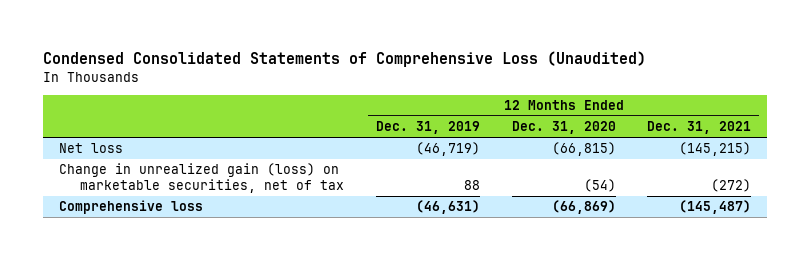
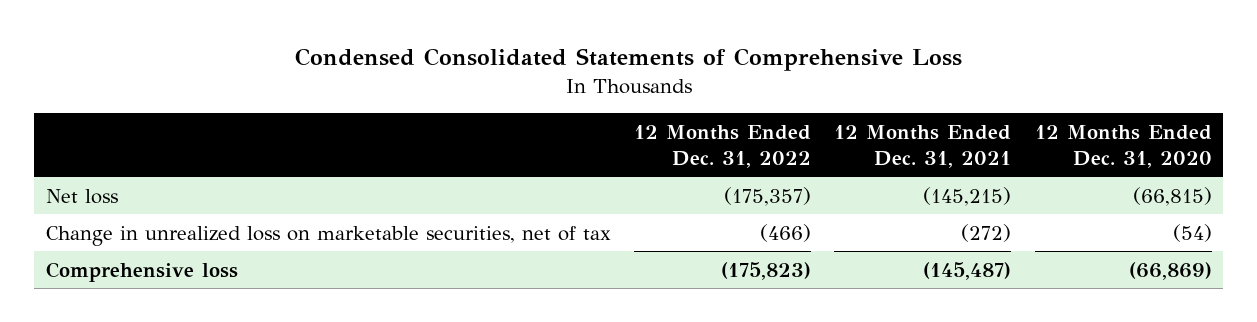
[43,50,647,67] Condensed Consolidated Statements of Comprehensive Loss (Unaudited) -> [294,48,962,72] Condensed Consolidated Statements of Comprehensive Loss
[375,121,480,135] Dec. 31, 2019 -> none
none -> [633,124,811,168] 12 Months Ended Dec. 31, 2022
[59,163,345,194] Change in unrealized gain (loss) on marketable securities, net of tax -> [45,225,611,246] Change in unrealized loss on marketable securities, net of tax

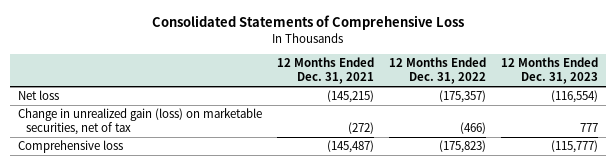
[294,48,962,72] Condensed Consolidated Statements of Comprehensive Loss -> [151,15,464,31] Consolidated Statements of Comprehensive Loss
[1034,124,1212,168] 12 Months Ended Dec. 31, 2020 -> none
none -> [501,57,599,85] 12 Months Ended Dec. 31, 2023
[45,225,611,246] Change in unrealized loss on marketable securities, net of tax -> [17,108,262,136] Change in unrealized gain (loss) on marketable securities, net of tax

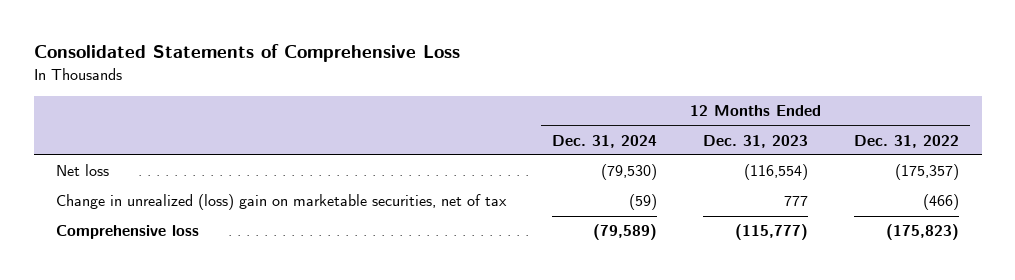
[276,57,374,85] 12 Months Ended Dec. 31, 2021 -> none
none -> [552,134,658,148] Dec. 31, 2024
[17,108,262,136] Change in unrealized gain (loss) on marketable securities, net of tax -> [56,194,508,211] Change in unrealized (loss) gain on marketable securities, net of tax

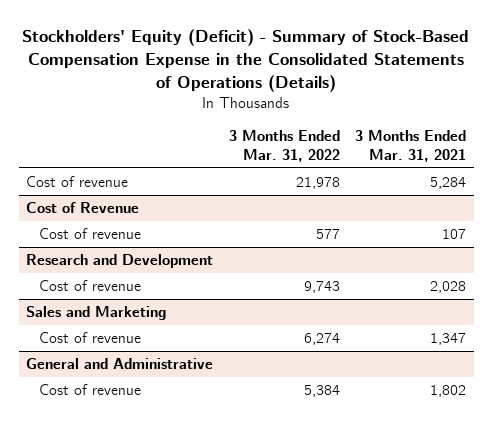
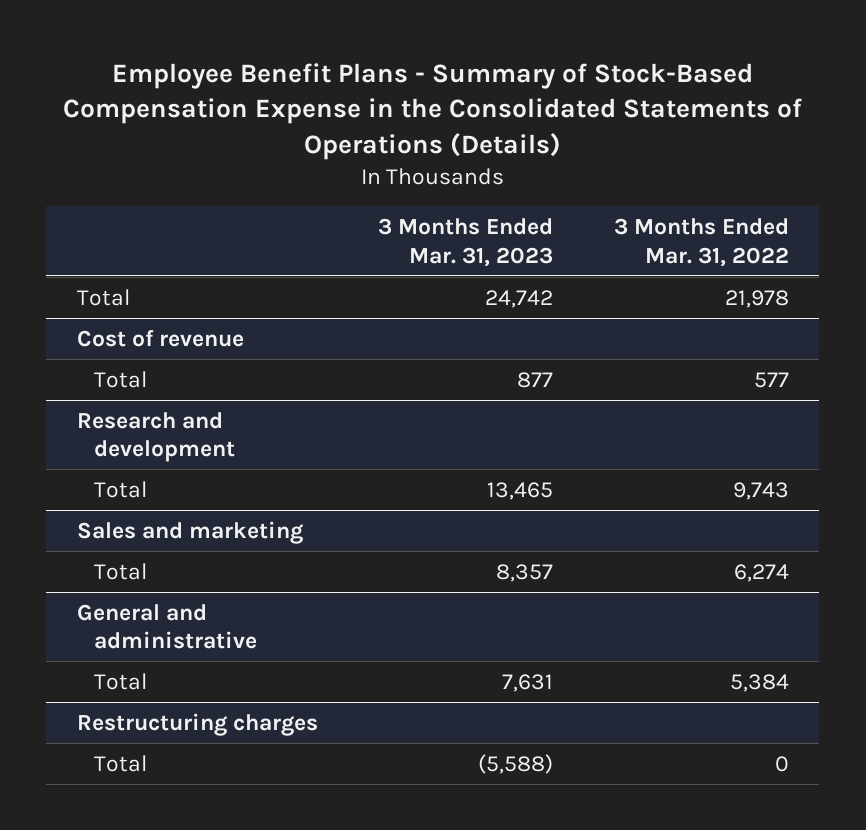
[22,28,470,92] Stockholders' Equity (Deficit) - Summary of Stock-Based Compensation Expense in the Consolidated Statements of Operations (Details) -> [62,62,802,160] Employee Benefit Plans - Summary of Stock-Based Compensation Expense in the Consolidated Statements of Operations (Details)
[354,129,466,163] 3 Months Ended Mar. 31, 2021 -> none
none -> [378,218,554,267] 3 Months Ended Mar. 31, 2023
[26,176,129,188] Cost of revenue -> [76,288,130,306] Total
[26,202,140,214] Cost of Revenue -> [76,329,244,347] Cost of revenue
[39,228,142,240] Cost of revenue -> [94,370,148,388] Total
[26,254,214,269] Research and Development -> [76,411,236,463] Research and development
[39,280,142,292] Cost of revenue -> [94,480,148,498] Total
[26,306,167,321] Sales and Marketing -> [76,520,303,544] Sales and marketing
[39,332,142,344] Cost of revenue -> [94,562,148,580] Total
[26,358,214,370] General and Administrative -> [76,603,258,650] General and administrative
[39,384,142,396] Cost of revenue -> [94,672,148,690] Total
none -> [76,712,318,736] Restructuring charges
none -> [94,754,148,772] Total

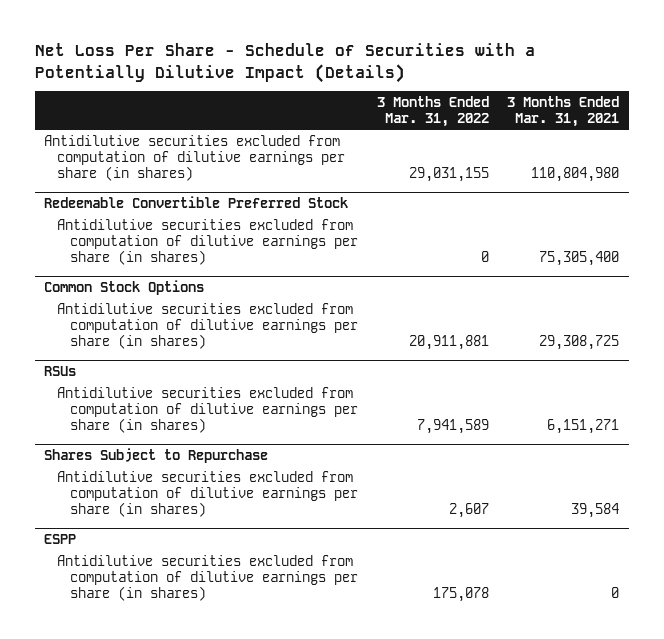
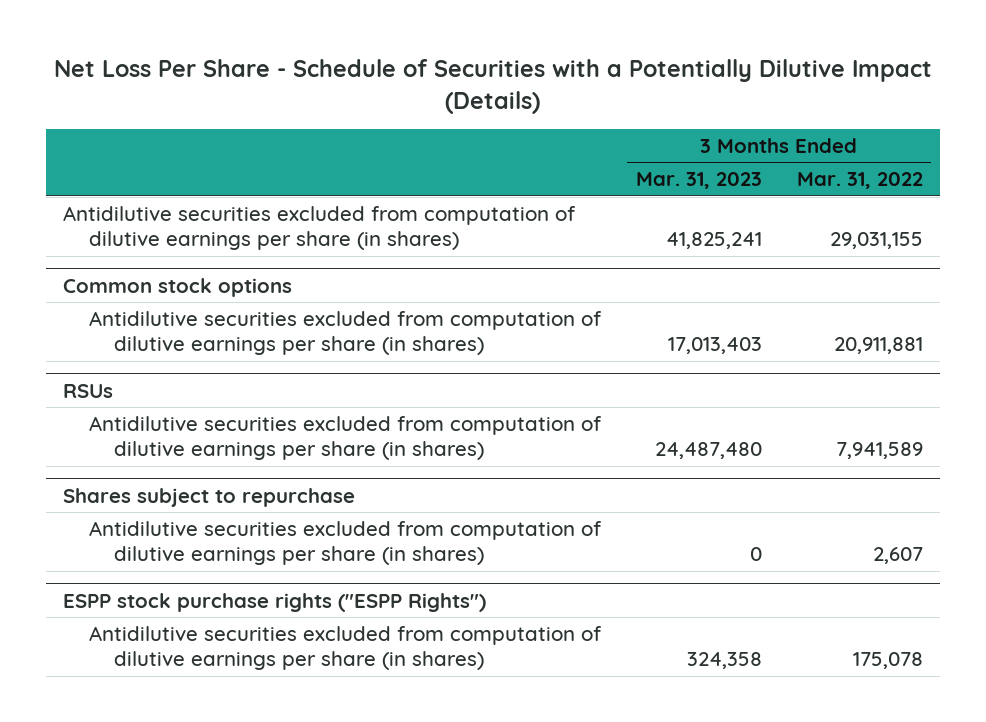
[507,96,620,128] 3 Months Ended Mar. 31, 2021 -> none
none -> [635,172,762,190] Mar. 31, 2023
[44,195,349,208] Redeemable Convertible Preferred Stock -> none
[57,218,359,266] Antidilutive securities excluded from computation of dilutive earnings per share (in shares) -> none
[44,279,205,295] Common Stock Options -> [63,277,293,297] Common stock options
[44,447,269,463] Shares Subject to Repurchase -> [63,487,356,507] Shares subject to repurchase
[44,533,77,544] ESPP -> [63,592,487,612] ESPP stock purchase rights ("ESPP Rights")

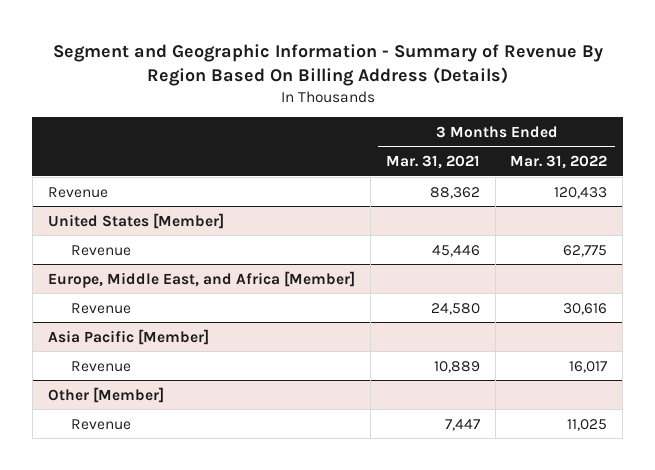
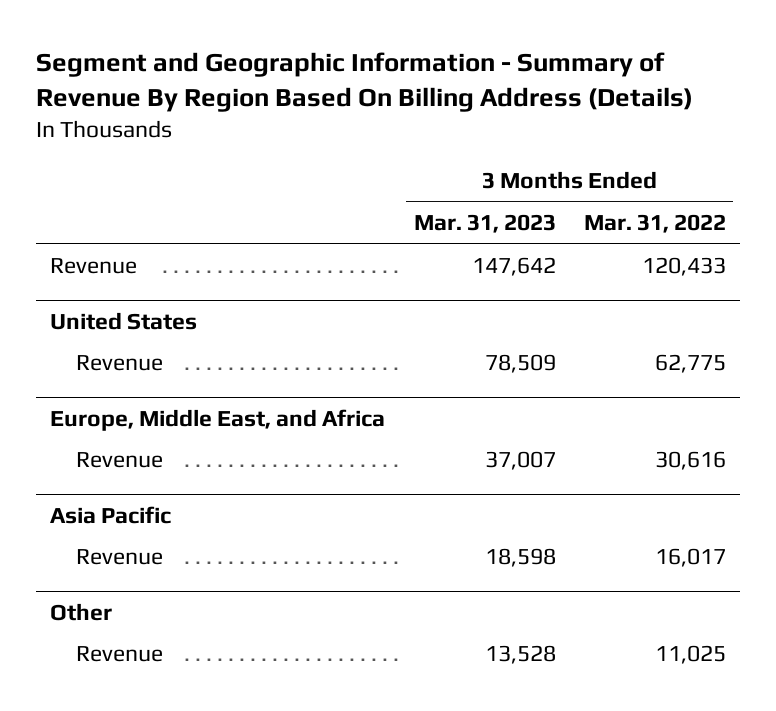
[385,154,480,169] Mar. 31, 2021 -> none
none -> [413,214,556,234] Mar. 31, 2023
[47,212,224,229] United States [Member] -> [49,311,197,330] United States
[47,270,355,288] Europe, Middle East, and Africa [Member] -> [49,408,385,431] Europe, Middle East, and Africa
[47,328,209,345] Asia Pacific [Member] -> [49,505,171,524] Asia Pacific
[47,386,164,403] Other [Member] -> [49,602,112,621] Other

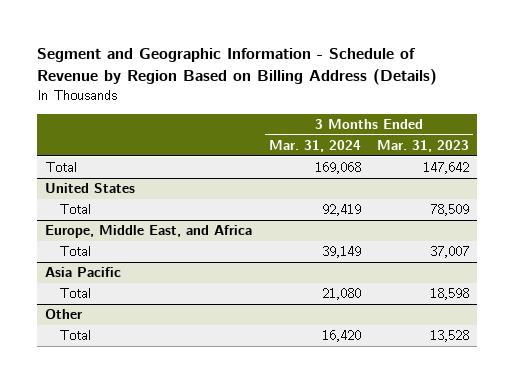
[35,52,693,113] Segment and Geographic Information - Summary of Revenue By Region Based On Billing Address (Details) -> [37,48,438,85] Segment and Geographic Information - Schedule of Revenue by Region Based on Billing Address (Details)
[584,214,727,234] Mar. 31, 2022 -> none
none -> [268,140,361,153] Mar. 31, 2024
[49,258,137,275] Revenue -> [45,162,78,173] Total
[76,355,164,372] Revenue -> [59,204,92,215] Total
[76,452,164,469] Revenue -> [59,246,92,257] Total
[76,549,164,566] Revenue -> [59,288,92,299] Total
[76,646,164,663] Revenue -> [59,330,92,341] Total

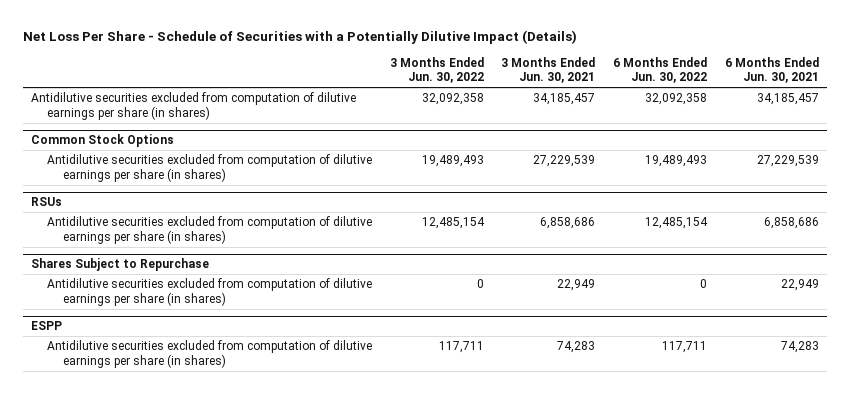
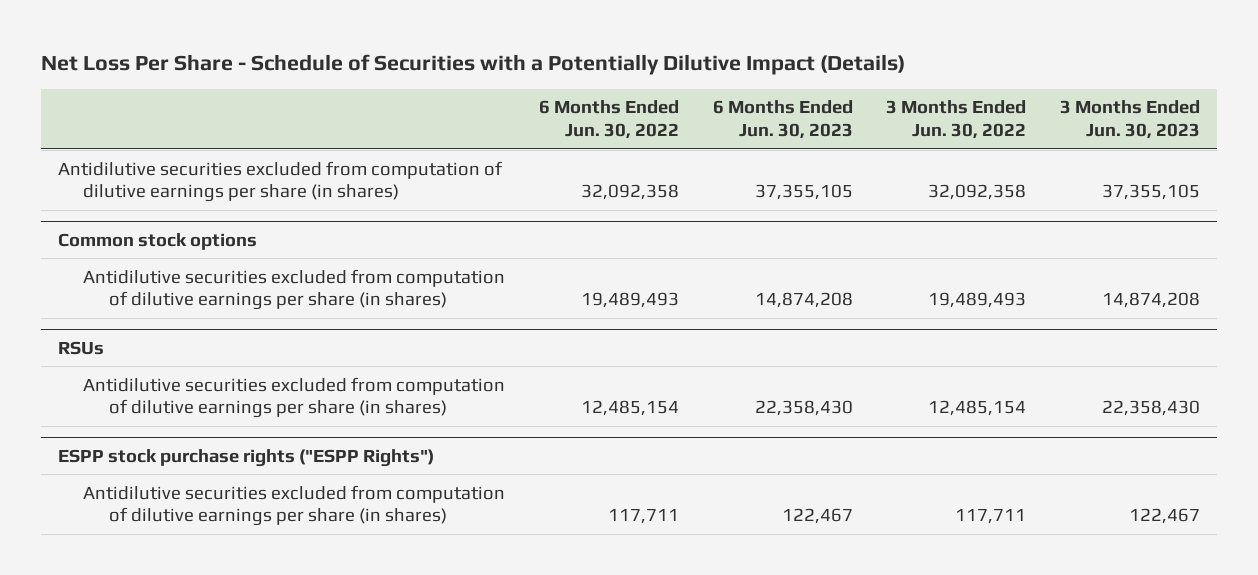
[501,57,596,84] 3 Months Ended Jun. 30, 2021 -> none
[724,57,819,84] 6 Months Ended Jun. 30, 2021 -> none
none -> [712,100,853,140] 6 Months Ended Jun. 30, 2023
none -> [1059,100,1200,140] 3 Months Ended Jun. 30, 2023
[31,134,175,148] Common Stock Options -> [57,232,257,250] Common stock options
[31,258,210,272] Shares Subject to Repurchase -> none
[47,278,373,306] Antidilutive securities excluded from computation of dilutive earnings per share (in shares) -> none
[31,321,63,331] ESPP -> [57,448,434,467] ESPP stock purchase rights ("ESPP Rights")

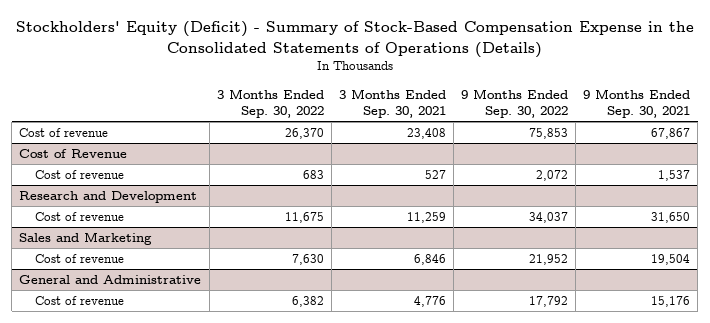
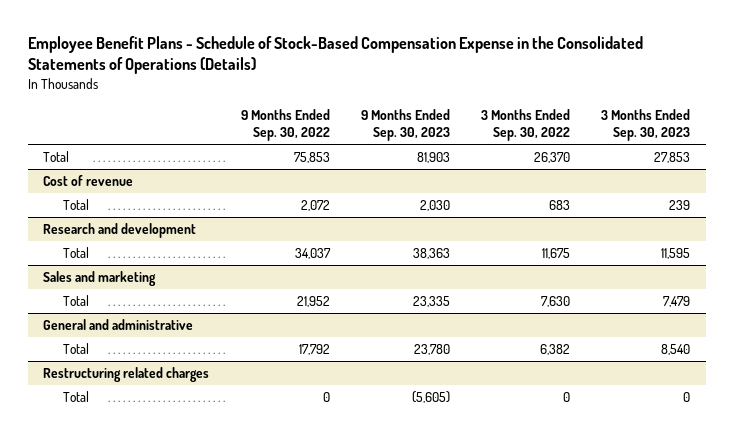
[15,21,694,58] Stockholders' Equity (Deficit) - Summary of Stock-Based Compensation Expense in the Consolidated Statements of Operations (Details) -> [27,36,643,75] Employee Benefit Plans - Schedule of Stock-Based Compensation Expense in the Consolidated Statements of Operations (Details)
[338,88,446,119] 3 Months Ended Sep. 30, 2021 -> none
[583,88,691,119] 9 Months Ended Sep. 30, 2021 -> none
none -> [360,108,450,142] 9 Months Ended Sep. 30, 2023
none -> [601,108,691,142] 3 Months Ended Sep. 30, 2023
[19,127,109,137] Cost of revenue -> [43,151,70,163] Total
[19,148,128,158] Cost of Revenue -> [43,175,134,187] Cost of revenue
[34,169,124,179] Cost of revenue -> [63,199,90,211] Total
[19,190,198,203] Research and Development -> [43,223,197,239] Research and development
[34,211,124,221] Cost of revenue -> [63,247,90,259] Total
[19,231,153,245] Sales and Marketing -> [43,271,157,287] Sales and marketing
[34,253,124,263] Cost of revenue -> [63,295,90,307] Total
[19,274,202,284] General and Administrative -> [43,319,194,331] General and administrative
[34,295,124,305] Cost of revenue -> [63,343,90,355] Total
none -> [43,367,210,383] Restructuring related charges
none -> [63,391,90,403] Total

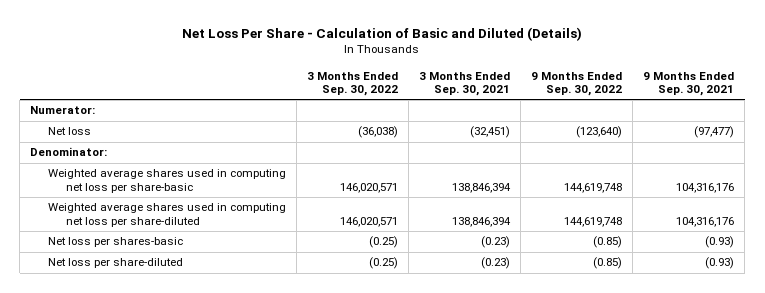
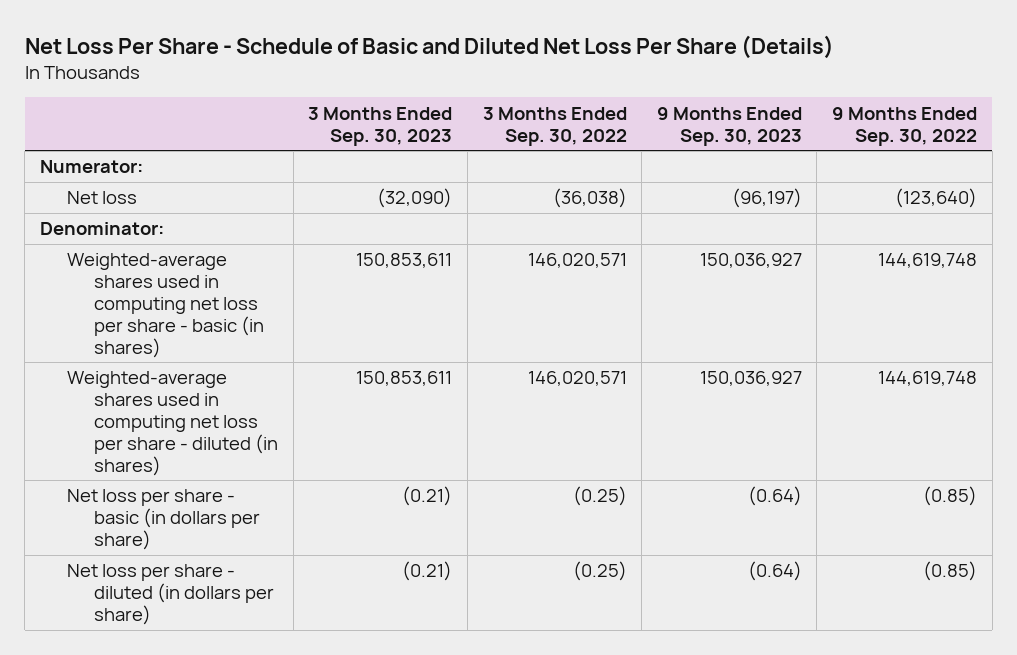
[182,26,583,41] Net Loss Per Share - Calculation of Basic and Diluted (Details) -> [24,34,834,59] Net Loss Per Share - Schedule of Basic and Diluted Net Loss Per Share (Details)
[419,71,511,96] 3 Months Ended Sep. 30, 2021 -> none
[643,71,735,96] 9 Months Ended Sep. 30, 2021 -> none
none -> [308,106,453,146] 3 Months Ended Sep. 30, 2023
none -> [656,106,802,146] 9 Months Ended Sep. 30, 2023
[48,169,287,193] Weighted average shares used in computing net loss per share-basic -> [67,253,265,358] Weighted-average shares used in computing net loss per share - basic (in shares)
[48,203,287,227] Weighted average shares used in computing net loss per share-diluted -> [67,371,279,476] Weighted-average shares used in computing net loss per share - diluted (in shares)
[48,237,184,248] Net loss per shares-basic -> [67,489,261,550] Net loss per share - basic (in dollars per share)
[48,258,184,269] Net loss per share-diluted -> [67,564,275,625] Net loss per share - diluted (in dollars per share)

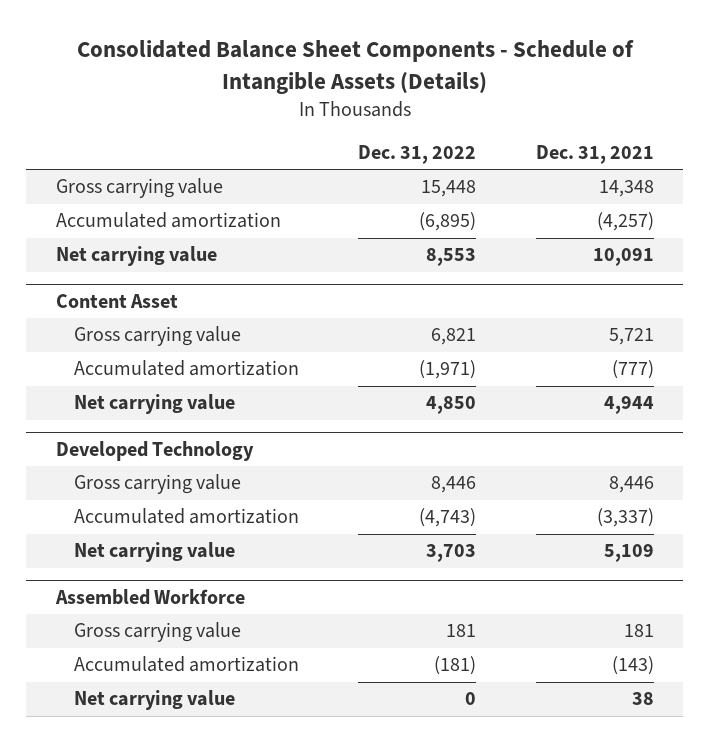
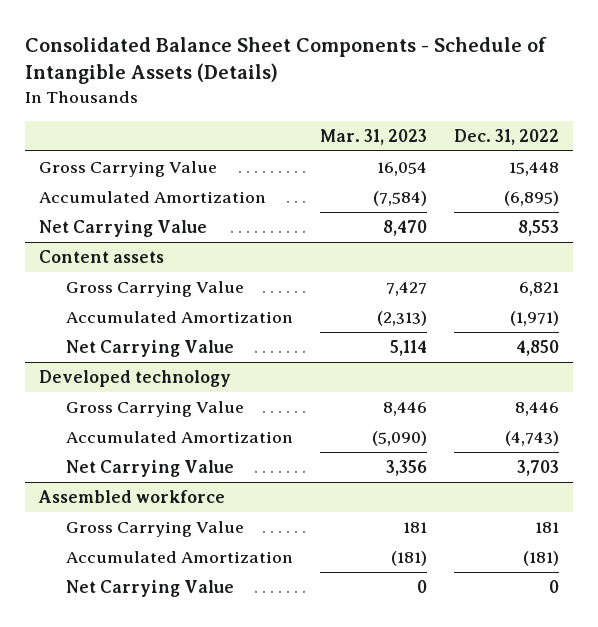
[535,145,654,165] Dec. 31, 2021 -> none
none -> [320,128,428,145] Mar. 31, 2023
[56,178,224,199] Gross carrying value -> [38,161,217,178] Gross Carrying Value
[56,212,282,229] Accumulated amortization -> [38,191,266,204] Accumulated Amortization
[56,246,218,267] Net carrying value -> [38,220,207,238] Net Carrying Value
[56,293,179,308] Content Asset -> [38,250,164,264] Content assets
[73,326,241,347] Gross carrying value -> [65,281,244,298] Gross Carrying Value
[73,360,299,377] Accumulated amortization -> [65,311,293,324] Accumulated Amortization
[73,394,235,415] Net carrying value -> [65,340,234,358] Net Carrying Value
[56,440,255,461] Developed Technology -> [38,370,231,388] Developed technology
[73,474,241,495] Gross carrying value -> [65,401,244,418] Gross Carrying Value
[73,508,299,525] Accumulated amortization -> [65,431,293,444] Accumulated Amortization
[73,542,235,563] Net carrying value -> [65,460,234,478] Net Carrying Value
[55,588,246,605] Assembled Workforce -> [37,490,225,504] Assembled workforce
[73,622,241,643] Gross carrying value -> [65,521,244,538] Gross Carrying Value
[73,656,299,673] Accumulated amortization -> [65,551,293,564] Accumulated Amortization
[73,690,235,711] Net carrying value -> [65,580,234,598] Net Carrying Value

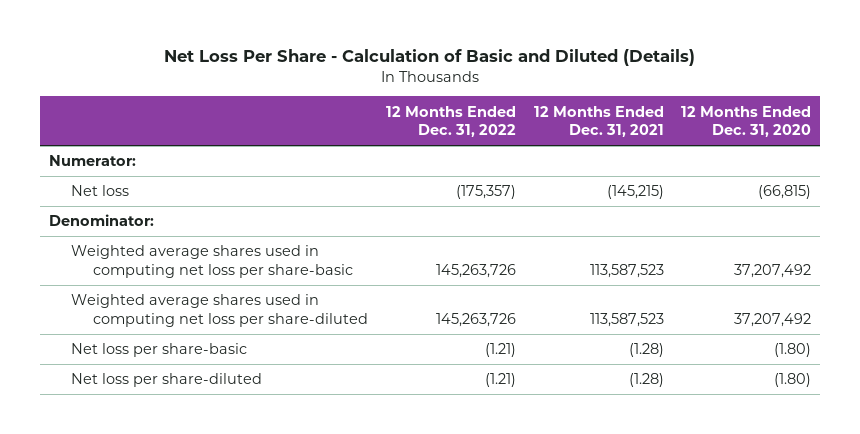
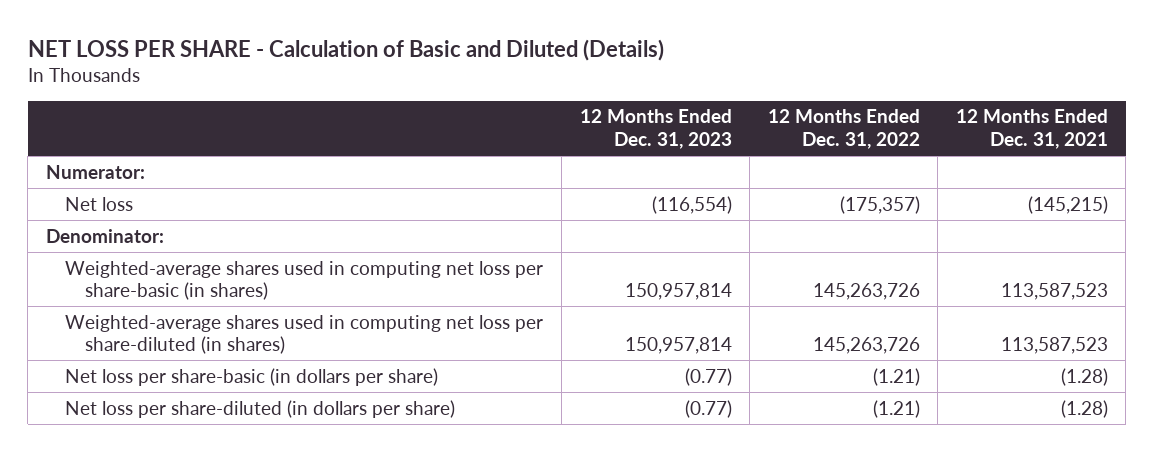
[164,49,696,67] Net Loss Per Share - Calculation of Basic and Diluted (Details) -> [27,38,664,61] NET LOSS PER SHARE - Calculation of Basic and Diluted (Details)
[681,105,812,138] 12 Months Ended Dec. 31, 2020 -> none
none -> [579,109,732,150] 12 Months Ended Dec. 31, 2023
[71,245,354,278] Weighted average shares used in computing net loss per share-basic -> [65,260,544,301] Weighted-average shares used in computing net loss per share-basic (in shares)
[71,294,369,327] Weighted average shares used in computing net loss per share-diluted -> [65,314,544,355] Weighted-average shares used in computing net loss per share-diluted (in shares)
[71,343,248,358] Net loss per share-basic -> [65,367,439,386] Net loss per share-basic (in dollars per share)
[71,373,263,388] Net loss per share-diluted -> [65,399,456,418] Net loss per share-diluted (in dollars per share)

